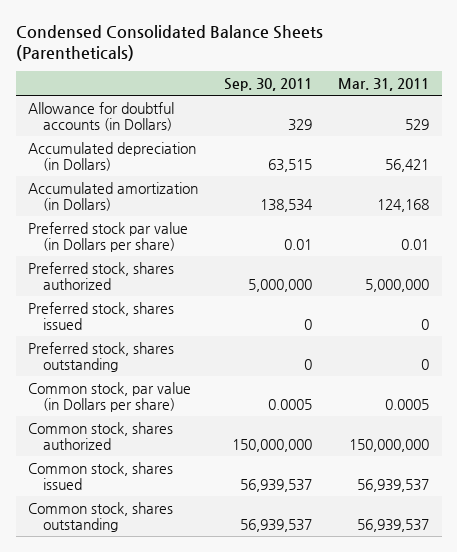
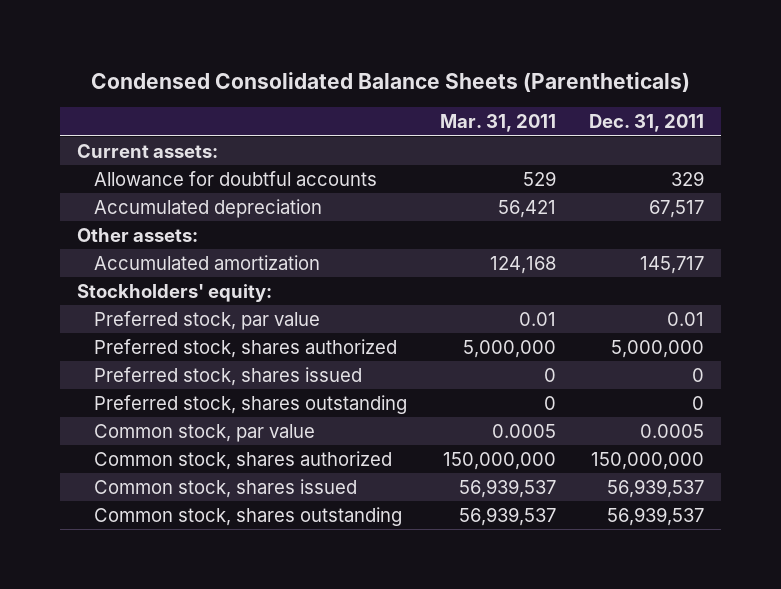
[224,77,313,91] Sep. 30, 2011 -> none
none -> [589,114,705,133] Dec. 31, 2011
none -> [76,143,218,158] Current assets:
[28,101,175,132] Allowance for doubtful accounts (in Dollars) -> [93,170,377,186] Allowance for doubtful accounts
[28,141,197,172] Accumulated depreciation (in Dollars) -> [93,198,322,218] Accumulated depreciation
none -> [76,227,198,242] Other assets:
[28,181,199,212] Accumulated amortization (in Dollars) -> [93,254,320,270] Accumulated amortization
none -> [76,283,272,302] Stockholders' equity:
[28,221,189,253] Preferred stock par value (in Dollars per share) -> [93,310,320,330] Preferred stock, par value
[28,381,192,413] Common stock, par value (in Dollars per share) -> [93,423,315,442] Common stock, par value

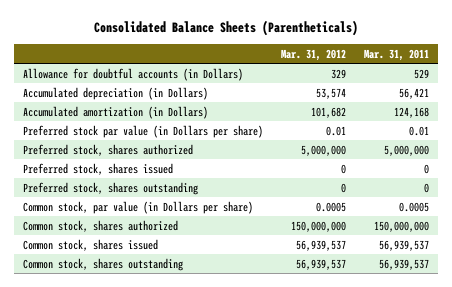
[90,71,690,92] Condensed Consolidated Balance Sheets (Parentheticals) -> [94,20,359,37] Consolidated Balance Sheets (Parentheticals)
[589,114,705,133] Dec. 31, 2011 -> none
none -> [281,48,347,61] Mar. 31, 2012
[76,143,218,158] Current assets: -> none
[76,227,198,242] Other assets: -> none
[76,283,272,302] Stockholders' equity: -> none
[93,170,377,186] Allowance for doubtful accounts -> [23,67,244,81] Allowance for doubtful accounts (in Dollars)
[93,198,322,218] Accumulated depreciation -> [23,86,209,100] Accumulated depreciation (in Dollars)
[93,254,320,270] Accumulated amortization -> [23,105,209,119] Accumulated amortization (in Dollars)
[93,310,320,330] Preferred stock, par value -> [23,124,264,138] Preferred stock par value (in Dollars per share)
[93,423,315,442] Common stock, par value -> [23,200,254,214] Common stock, par value (in Dollars per share)

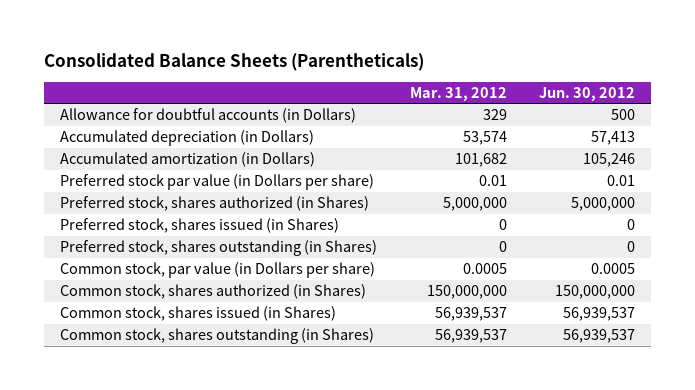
[363,48,429,61] Mar. 31, 2011 -> none
none -> [538,86,635,101] Jun. 30, 2012
[23,143,194,156] Preferred stock, shares authorized -> [60,196,370,212] Preferred stock, shares authorized (in Shares)
[23,162,174,175] Preferred stock, shares issued -> [60,218,340,234] Preferred stock, shares issued (in Shares)
[23,181,199,195] Preferred stock, shares outstanding -> [60,240,378,257] Preferred stock, shares outstanding (in Shares)
[23,219,179,232] Common stock, shares authorized -> [60,284,367,300] Common stock, shares authorized (in Shares)
[23,238,159,251] Common stock, shares issued -> [60,306,337,322] Common stock, shares issued (in Shares)
[23,257,184,271] Common stock, shares outstanding -> [60,328,375,345] Common stock, shares outstanding (in Shares)

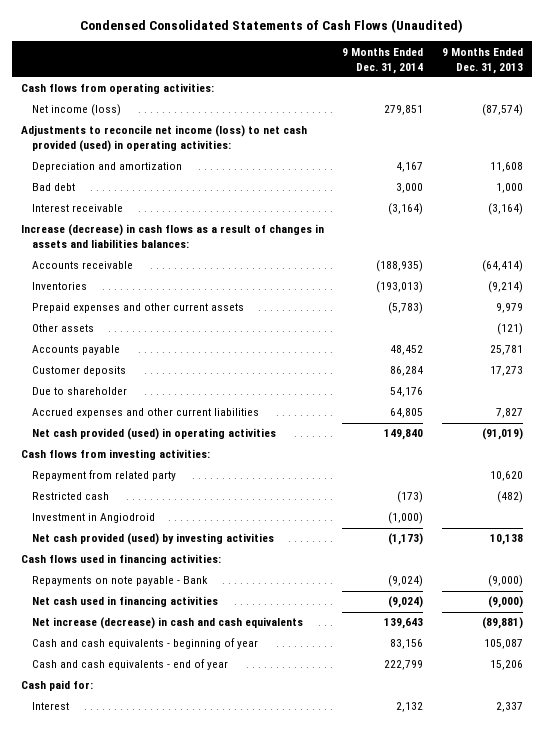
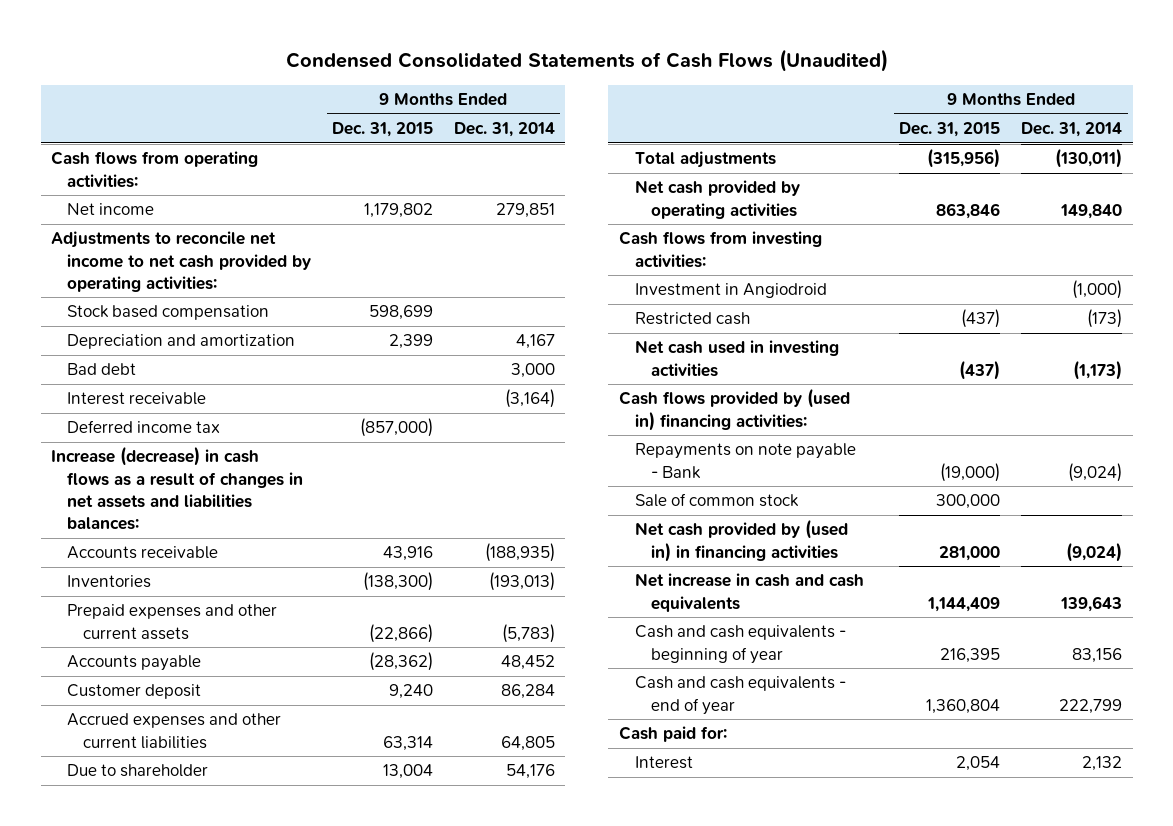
[441,47,523,74] 9 Months Ended Dec. 31, 2013 -> none
none -> [331,121,433,137] Dec. 31, 2015
[32,104,122,117] Net income (loss) -> [66,203,154,216] Net income
[20,125,307,153] Adjustments to reconcile net income (loss) to net cash provided (used) in operating activities: -> [51,231,311,292] Adjustments to reconcile net income to net cash provided by operating activities:
none -> [66,305,269,321] Stock based compensation
none -> [66,420,220,434] Deferred income tax
[20,224,324,249] Increase (decrease) in cash flows as a result of changes in assets and liabilities balances: -> [51,446,303,531] Increase (decrease) in cash flows as a result of changes in net assets and liabilities balances:
[32,324,95,333] Other assets -> none
[32,366,127,377] Customer deposits -> [66,684,201,700] Customer deposit
[32,387,128,396] Due to shareholder -> [66,764,208,778] Due to shareholder
none -> [634,151,776,169] Total adjustments
[32,428,277,441] Net cash provided (used) in operating activities -> [634,180,800,219] Net cash provided by operating activities
[32,470,177,482] Repayment from related party -> none
[32,492,110,501] Restricted cash -> [634,312,750,326] Restricted cash
[32,533,275,546] Net cash provided (used) by investing activities -> [634,340,839,377] Net cash used in investing activities
[20,554,221,566] Cash flows used in financing activities: -> [618,388,850,431] Cash flows provided by (used in) financing activities:
none -> [634,493,799,508] Sale of common stock
[32,596,219,608] Net cash used in financing activities -> [634,519,848,562] Net cash provided by (used in) in financing activities
[32,617,304,630] Net increase (decrease) in cash and cash equivalents -> [634,573,864,612] Net increase in cash and cash equivalents

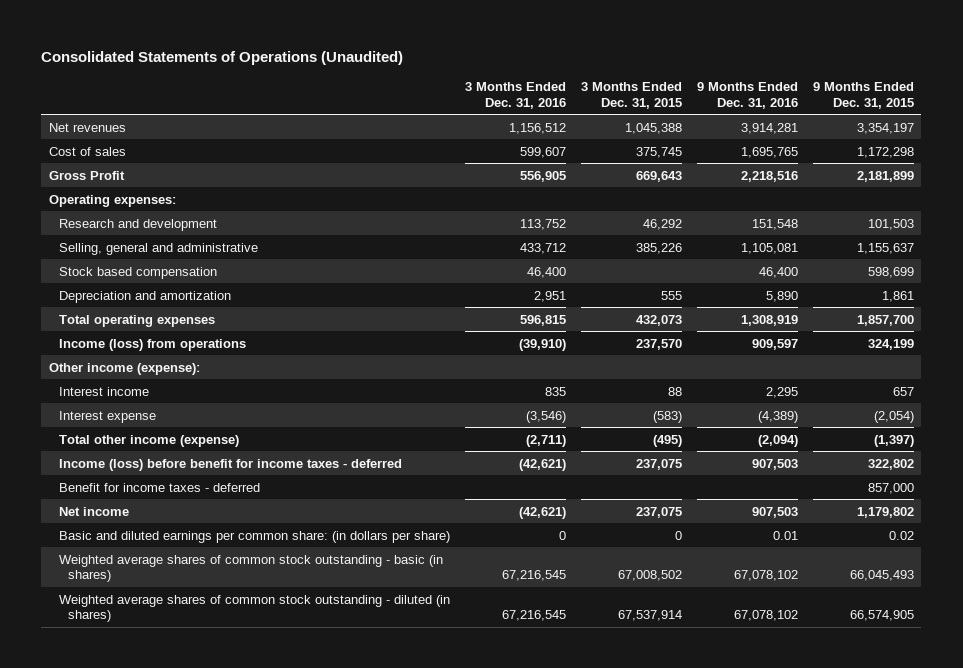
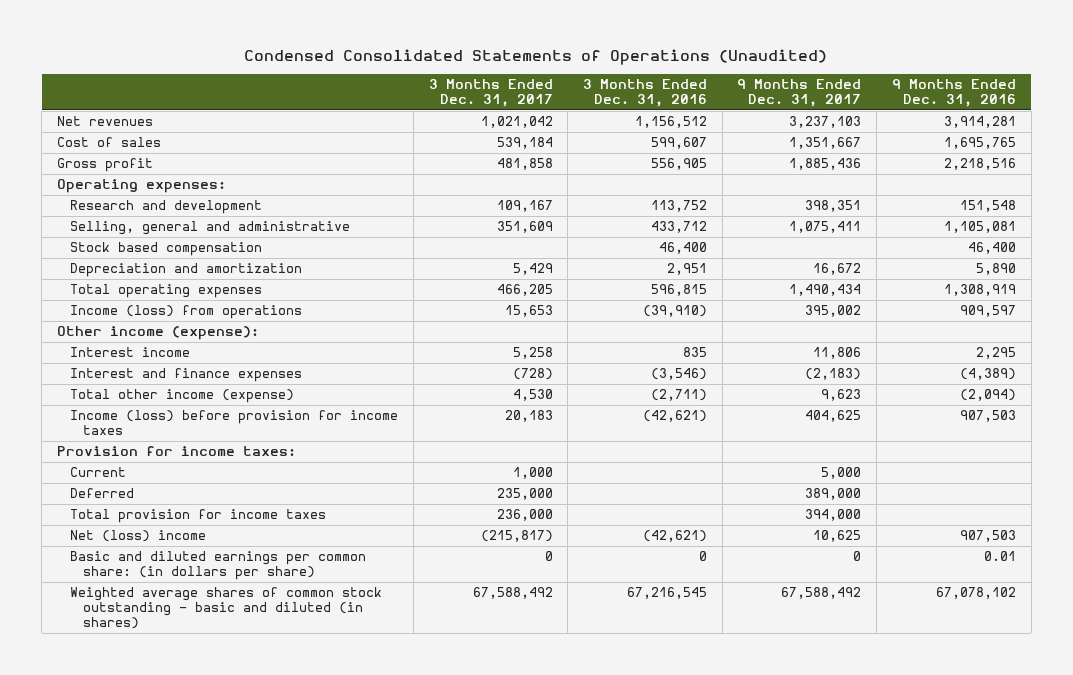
[41,50,404,65] Consolidated Statements of Operations (Unaudited) -> [244,49,828,66] Condensed Consolidated Statements of Operations (Unaudited)
[580,82,682,109] 3 Months Ended Dec. 31, 2015 -> none
[812,82,914,109] 9 Months Ended Dec. 31, 2015 -> none
none -> [428,79,553,108] 3 Months Ended Dec. 31, 2017
none -> [737,79,862,108] 9 Months Ended Dec. 31, 2017
[48,170,125,180] Gross Profit -> [56,158,153,173] Gross profit
[58,410,156,423] Interest expense -> [70,368,303,383] Interest and finance expenses
[58,458,402,471] Income (loss) before benefit for income taxes - deferred -> [70,410,399,436] Income (loss) before provision for income taxes
none -> [56,446,296,457] Provision for income taxes:
none -> [70,467,127,478] Current
[58,482,260,492] Benefit for income taxes - deferred -> [70,488,135,499] Deferred
none -> [70,509,327,524] Total provision for income taxes
[58,506,129,516] Net income -> [70,530,207,543] Net (loss) income
[58,594,450,623] Weighted average shares of common stock outstanding - diluted (in shares) -> none
[58,554,443,583] Weighted average shares of common stock outstanding - basic (in shares) -> [70,587,383,630] Weighted average shares of common stock outstanding - basic and diluted (in shares)

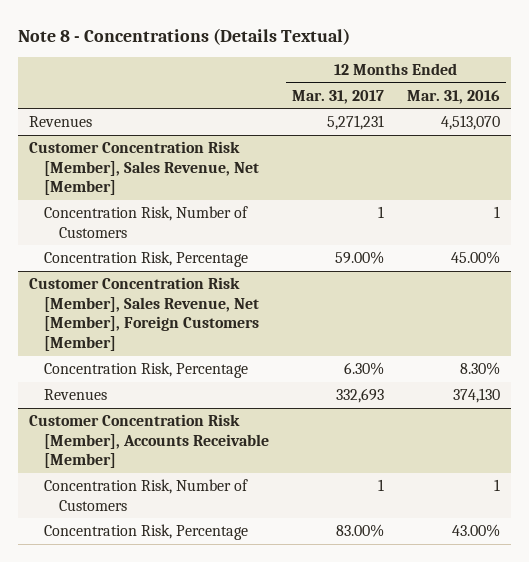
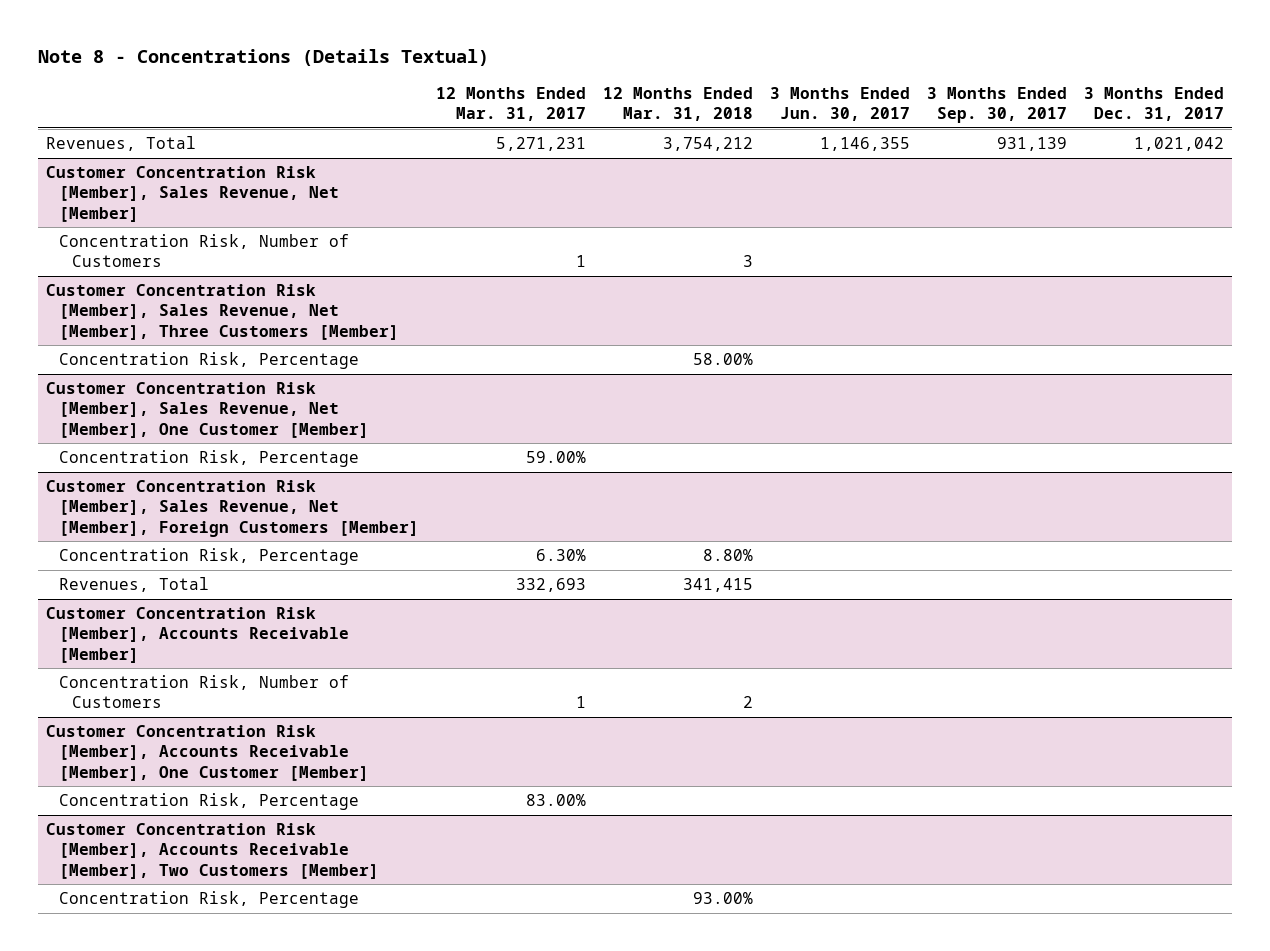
[407,89,501,104] Mar. 31, 2016 -> none
none -> [602,87,753,122] 12 Months Ended Mar. 31, 2018
none -> [769,87,910,122] 3 Months Ended Jun. 30, 2017
none -> [926,87,1067,124] 3 Months Ended Sep. 30, 2017
none -> [1083,87,1224,122] 3 Months Ended Dec. 31, 2017
[29,116,93,128] Revenues -> [46,136,197,152] Revenues, Total
none -> [46,284,400,340] Customer Concentration Risk [Member], Sales Revenue, Net [Member], Three Customers [Member]
none -> [59,352,360,370] Concentration Risk, Percentage
none -> [46,382,370,438] Customer Concentration Risk [Member], Sales Revenue, Net [Member], One Customer [Member]
[44,389,108,401] Revenues -> [59,577,210,593] Revenues, Total
none -> [46,725,370,781] Customer Concentration Risk [Member], Accounts Receivable [Member], One Customer [Member]
none -> [46,823,380,879] Customer Concentration Risk [Member], Accounts Receivable [Member], Two Customers [Member]
none -> [59,891,360,909] Concentration Risk, Percentage

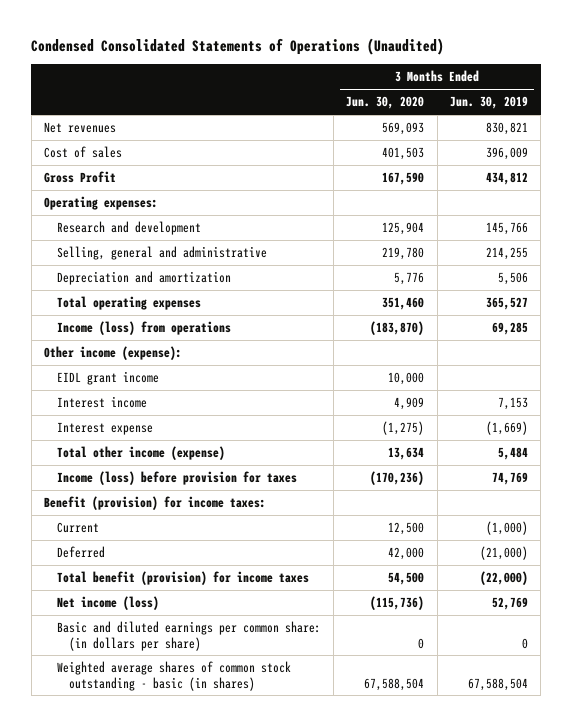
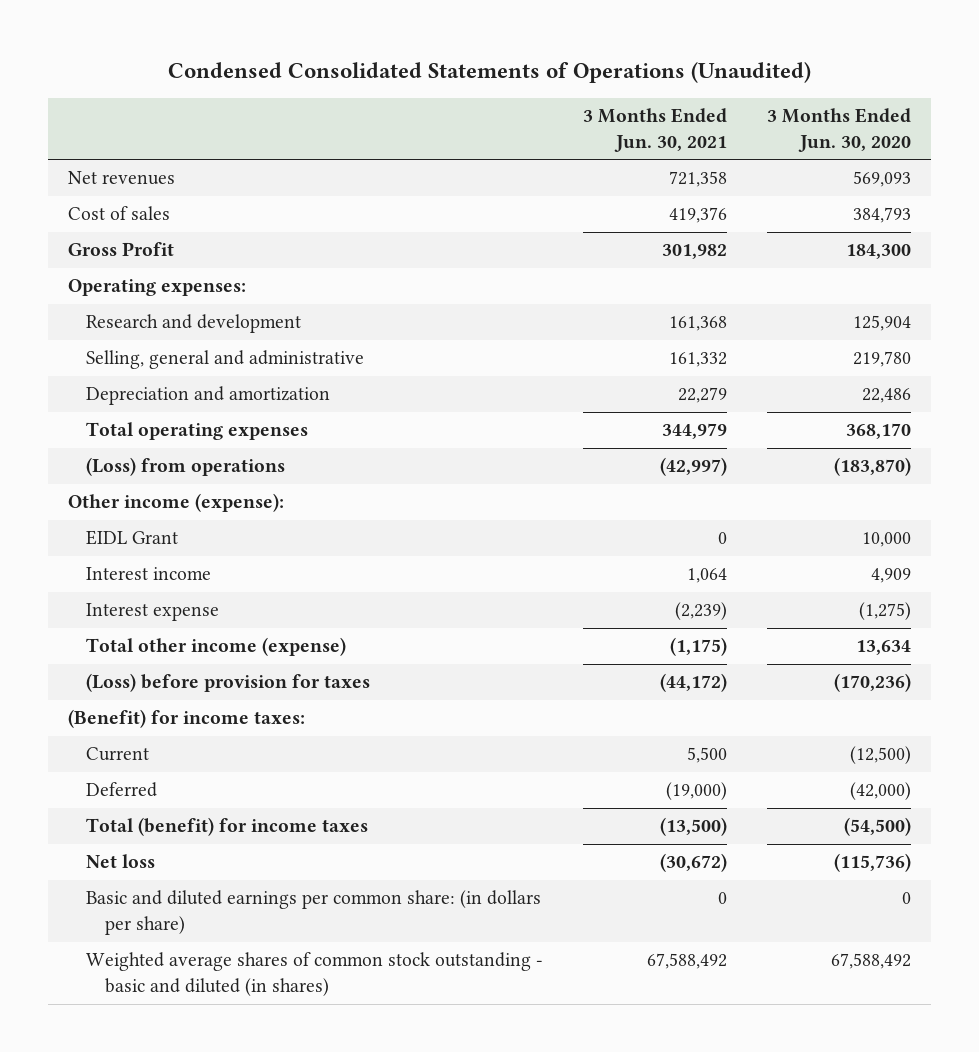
[449,96,528,110] Jun. 30, 2019 -> none
none -> [583,108,728,152] 3 Months Ended Jun. 30, 2021
[382,147,425,161] 401,503 -> [853,207,912,224] 384,793
[382,172,425,186] 167,590 -> [846,244,912,260] 184,300
[394,272,425,286] 5,776 -> [862,388,912,404] 22,486
[382,297,425,311] 351,460 -> [846,423,912,440] 368,170
[56,321,231,336] Income (loss) from operations -> [86,457,286,477] (Loss) from operations
[56,371,159,386] EIDL grant income -> [86,530,179,546] EIDL Grant
[56,471,297,486] Income (loss) before provision for taxes -> [86,673,371,693] (Loss) before provision for taxes
[43,496,266,511] Benefit (provision) for income taxes: -> [67,709,305,729] (Benefit) for income taxes:
[388,522,425,536] 12,500 -> [850,746,912,765] (12,500)
[388,547,425,561] 42,000 -> [850,782,912,801] (42,000)
[56,571,309,586] Total benefit (provision) for income taxes -> [86,817,369,837] Total (benefit) for income taxes
[388,572,425,586] 54,500 -> [844,817,912,837] (54,500)
[56,596,159,611] Net income (loss) -> [86,854,156,869] Net loss
[56,661,291,691] Weighted average shares of common stock outstanding - basic (in shares) -> [86,952,544,996] Weighted average shares of common stock outstanding - basic and diluted (in shares)
[364,677,425,691] 67,588,504 -> [831,953,912,970] 67,588,492

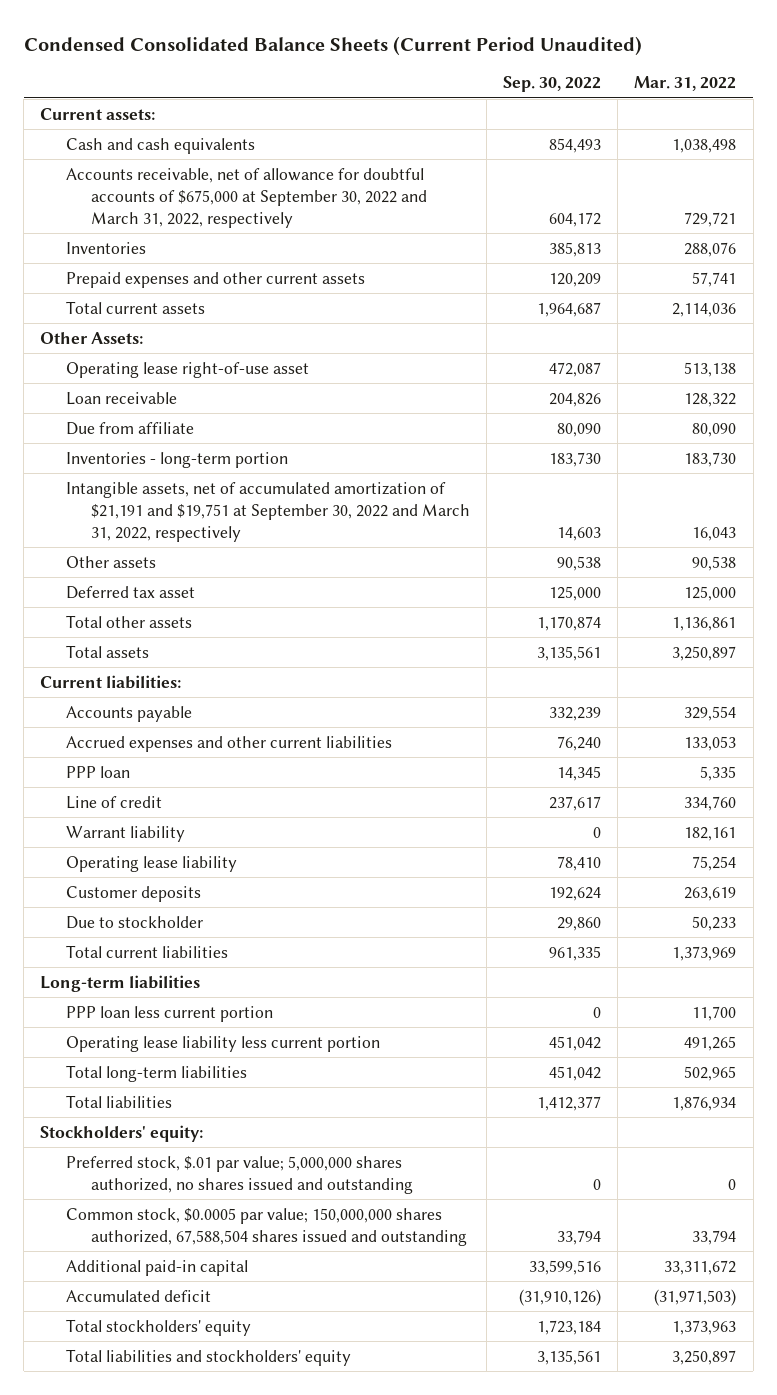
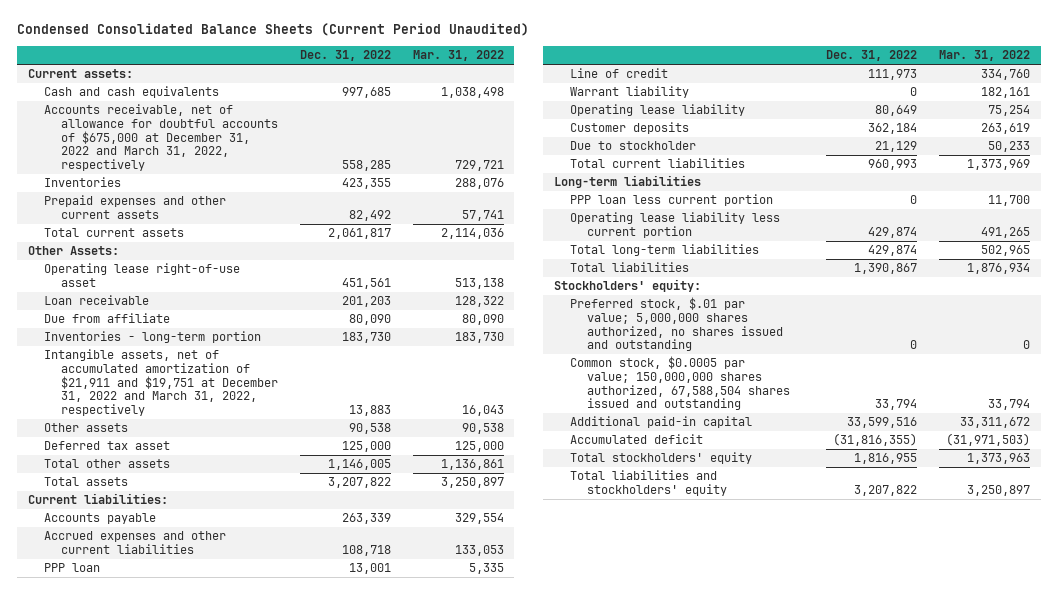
[503,76,602,93] Sep. 30, 2022 -> none
none -> [299,50,391,62] Dec. 31, 2022
[65,167,428,229] Accounts receivable, net of allowance for doubtful accounts of $675,000 at September 30, 2022 and March 31, 2022, respectively -> [44,104,278,171] Accounts receivable, net of allowance for doubtful accounts of $675,000 at December 31, 2022 and March 31, 2022, respectively
[65,481,471,543] Intangible assets, net of accumulated amortization of $21,191 and $19,751 at September 30, 2022 and March 31, 2022, respectively -> [44,349,278,416] Intangible assets, net of accumulated amortization of $21,911 and $19,751 at December 31, 2022 and March 31, 2022, respectively

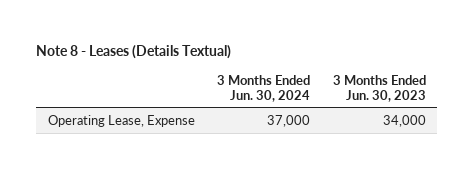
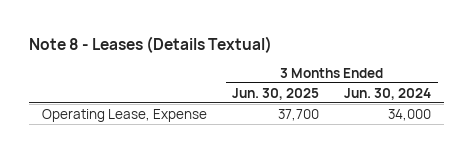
[332,74,426,102] 3 Months Ended Jun. 30, 2023 -> none
none -> [231,87,319,100] Jun. 30, 2025
[267,114,311,127] 37,000 -> [388,108,432,121] 34,000

